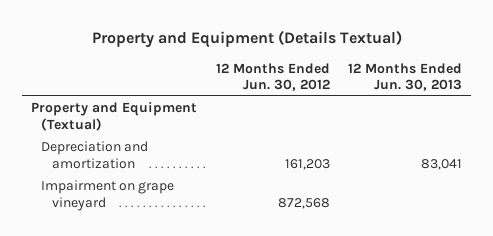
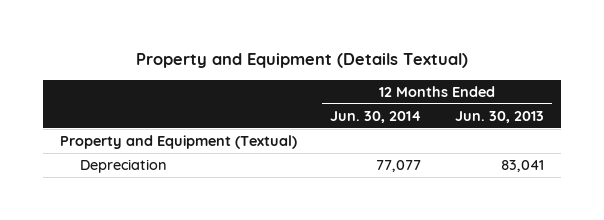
[215,62,330,92] 12 Months Ended Jun. 30, 2012 -> none
none -> [330,110,422,123] Jun. 30, 2014
[41,180,175,211] Impairment on grape vineyard -> none
[41,141,149,169] Depreciation and amortization -> [79,159,167,174] Depreciation

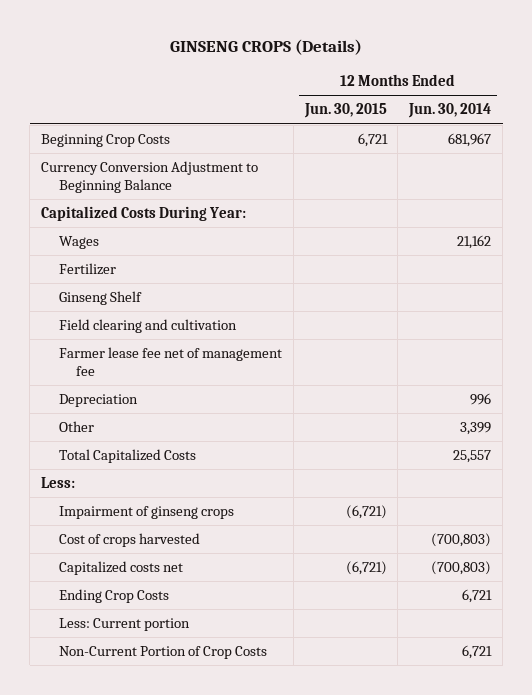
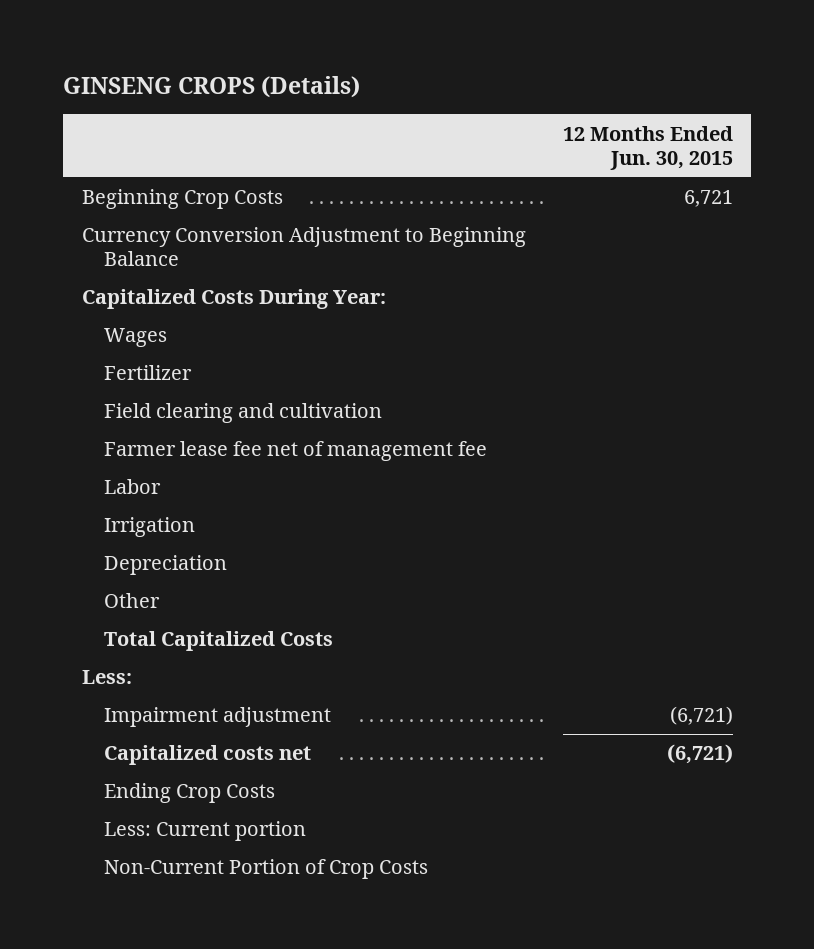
[408,103,492,119] Jun. 30, 2014 -> none
[58,291,142,306] Ginseng Shelf -> none
none -> [103,479,161,495] Labor
none -> [103,517,195,538] Irrigation
[58,533,200,548] Cost of crops harvested -> none
[58,506,234,520] Impairment of ginseng crops -> [103,707,331,728] Impairment adjustment

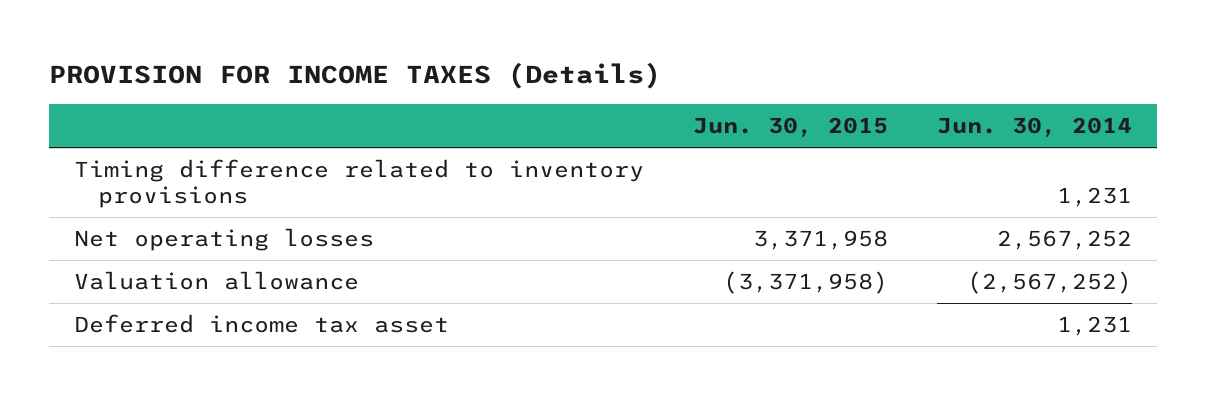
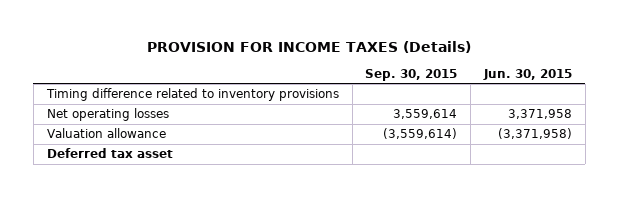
[937,117,1133,138] Jun. 30, 2014 -> none
none -> [365,68,458,81] Sep. 30, 2015
[73,314,449,334] Deferred income tax asset -> [46,148,173,159] Deferred tax asset

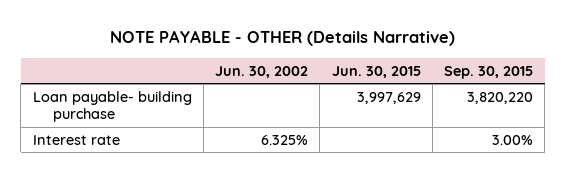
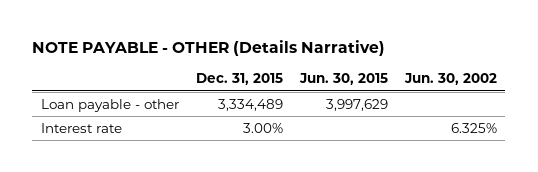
[444,65,534,79] Sep. 30, 2015 -> none
none -> [195,73,283,86] Dec. 31, 2015
[32,90,192,123] Loan payable- building purchase -> [40,98,179,112] Loan payable - other

